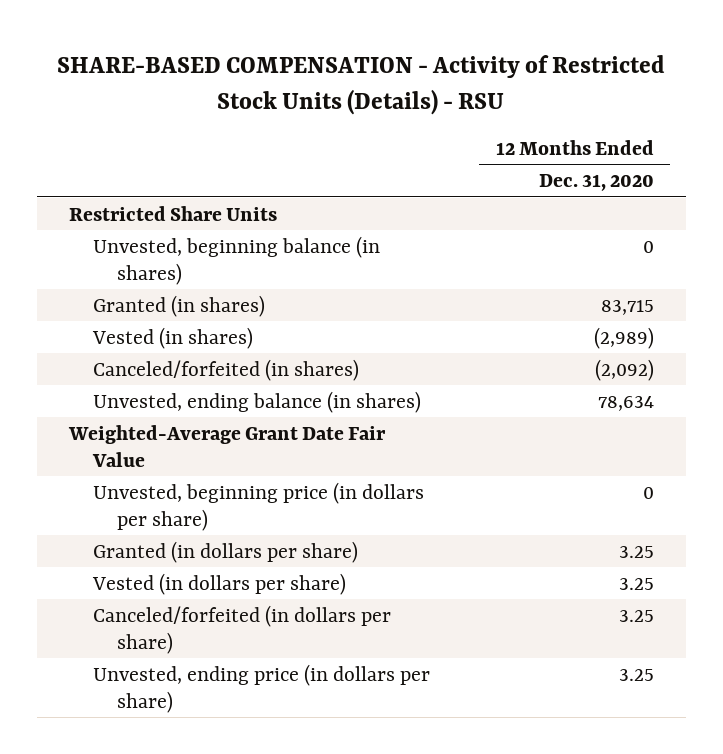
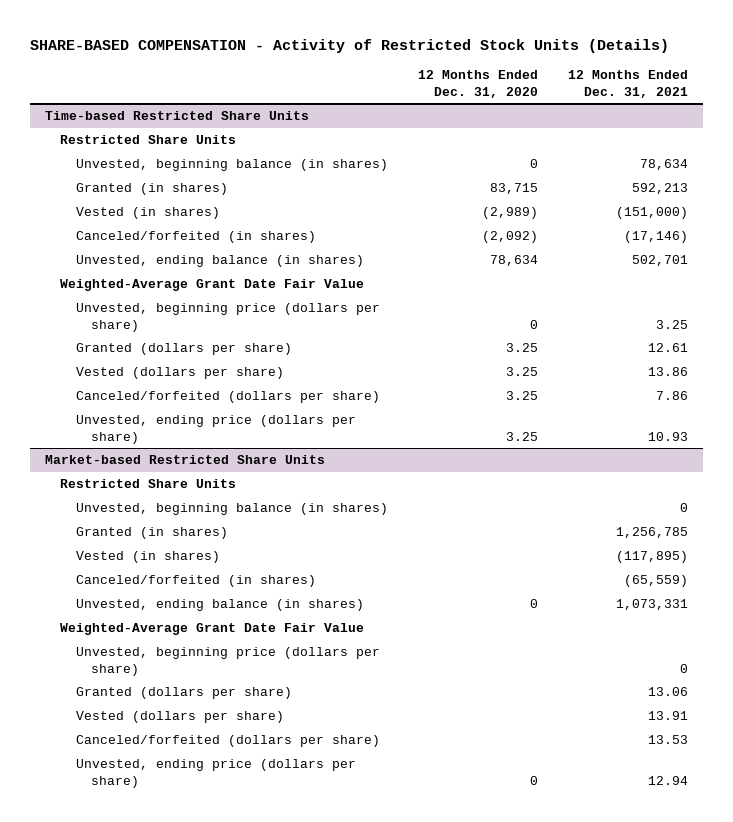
[57,54,666,115] SHARE-BASED COMPENSATION - Activity of Restricted Stock Units (Details) - RSU -> [29,39,669,54] SHARE-BASED COMPENSATION - Activity of Restricted Stock Units (Details)
none -> [567,70,688,98] 12 Months Ended Dec. 31, 2021
none -> [44,111,309,121] Time-based Restricted Share Units
[93,481,425,531] Unvested, beginning price (in dollars per share) -> [75,303,380,332] Unvested, beginning price (dollars per share)
[93,540,359,563] Granted (in dollars per share) -> [75,343,292,356] Granted (dollars per share)
[92,572,347,595] Vested (in dollars per share) -> [75,367,284,380] Vested (dollars per share)
[93,604,392,654] Canceled/forfeited (in dollars per share) -> [75,391,380,404] Canceled/forfeited (dollars per share)
[93,663,431,713] Unvested, ending price (in dollars per share) -> [75,415,356,444] Unvested, ending price (dollars per share)
none -> [44,455,325,465] Market-based Restricted Share Units
none -> [60,479,237,489] Restricted Share Units
none -> [75,503,388,516] Unvested, beginning balance (in shares)
none -> [75,527,228,540] Granted (in shares)
none -> [75,551,220,564] Vested (in shares)
none -> [75,575,316,588] Canceled/forfeited (in shares)
none -> [75,599,364,612] Unvested, ending balance (in shares)
none -> [60,623,365,636] Weighted-Average Grant Date Fair Value
none -> [75,647,380,676] Unvested, beginning price (dollars per share)
none -> [75,687,292,700] Granted (dollars per share)
none -> [75,711,284,724] Vested (dollars per share)
none -> [75,735,380,748] Canceled/forfeited (dollars per share)
none -> [75,759,356,788] Unvested, ending price (dollars per share)

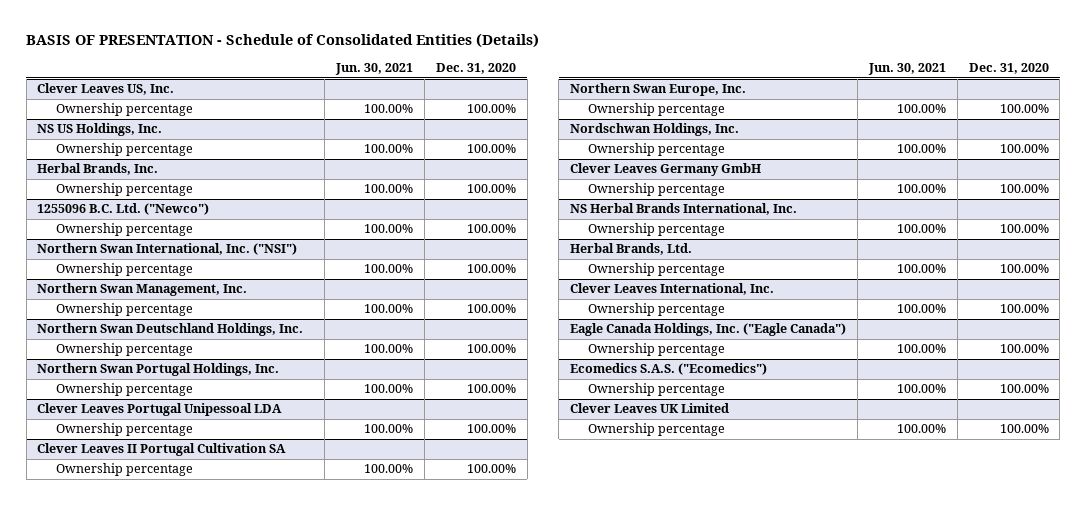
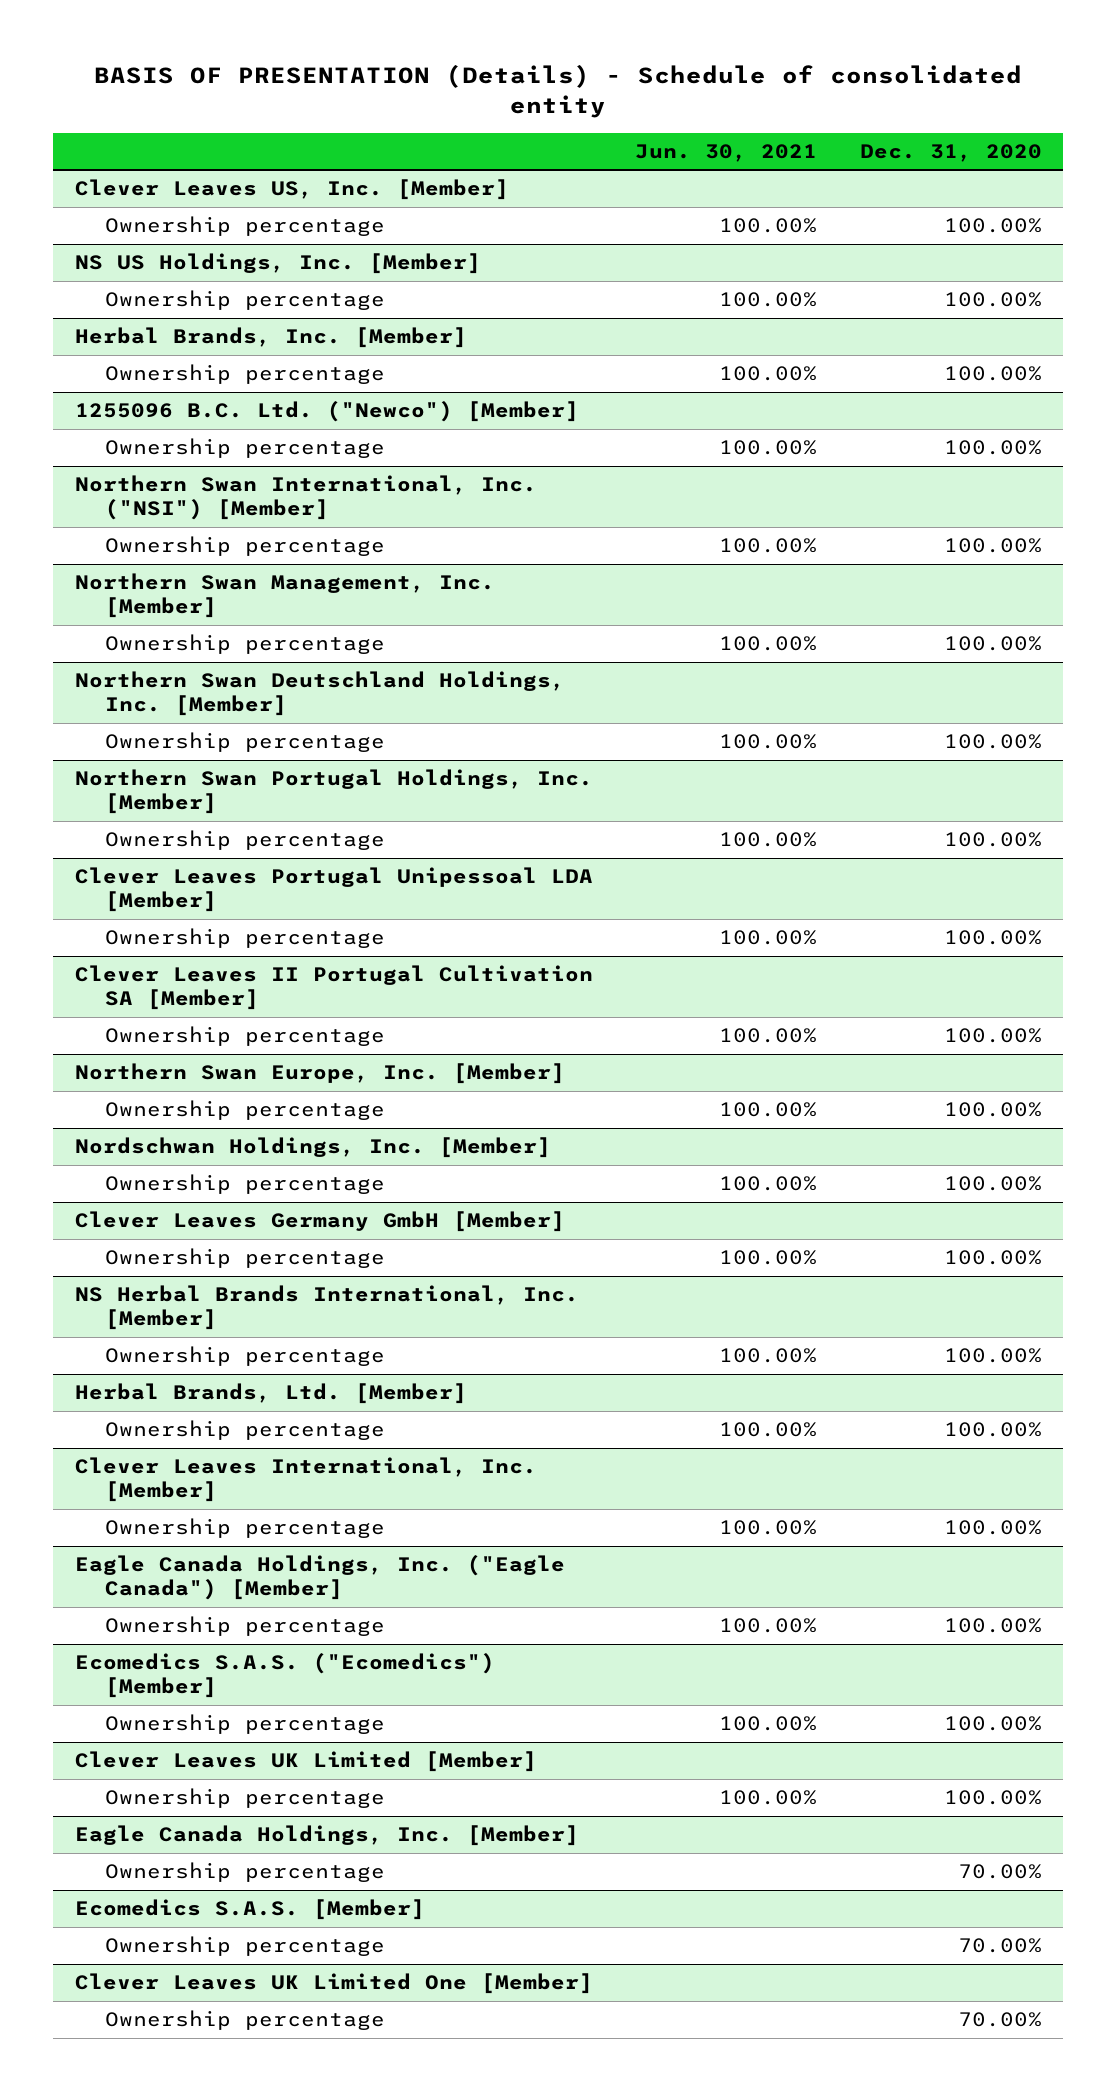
[26,33,540,49] BASIS OF PRESENTATION - Schedule of Consolidated Entities (Details) -> [94,64,1023,119] BASIS OF PRESENTATION (Details) - Schedule of consolidated entity
[37,83,175,96] Clever Leaves US, Inc. -> [74,179,509,201] Clever Leaves US, Inc. [Member]
[37,123,163,137] NS US Holdings, Inc. -> [74,253,481,275] NS US Holdings, Inc. [Member]
[37,163,159,176] Herbal Brands, Inc. -> [74,327,467,349] Herbal Brands, Inc. [Member]
[37,203,210,216] 1255096 B.C. Ltd. ("Newco") -> [74,401,579,423] 1255096 B.C. Ltd. ("Newco") [Member]
[37,243,298,256] Northern Swan International, Inc. ("NSI") -> [74,475,537,520] Northern Swan International, Inc. ("NSI") [Member]
[37,283,248,297] Northern Swan Management, Inc. -> [74,573,495,618] Northern Swan Management, Inc. [Member]
[37,323,304,337] Northern Swan Deutschland Holdings, Inc. -> [74,671,565,716] Northern Swan Deutschland Holdings, Inc. [Member]
[37,363,280,377] Northern Swan Portugal Holdings, Inc. -> [74,769,593,814] Northern Swan Portugal Holdings, Inc. [Member]
[37,403,283,417] Clever Leaves Portugal Unipessoal LDA -> [74,867,593,912] Clever Leaves Portugal Unipessoal LDA [Member]
[37,443,287,457] Clever Leaves II Portugal Cultivation SA -> [74,965,593,1010] Clever Leaves II Portugal Cultivation SA [Member]
[569,83,746,97] Northern Swan Europe, Inc. -> [74,1063,565,1085] Northern Swan Europe, Inc. [Member]
[569,123,739,137] Nordschwan Holdings, Inc. -> [74,1137,551,1159] Nordschwan Holdings, Inc. [Member]
[569,163,761,177] Clever Leaves Germany GmbH -> [74,1211,565,1233] Clever Leaves Germany GmbH [Member]
[569,203,797,216] NS Herbal Brands International, Inc. -> [74,1285,579,1330] NS Herbal Brands International, Inc. [Member]
[569,243,692,256] Herbal Brands, Ltd. -> [74,1383,467,1405] Herbal Brands, Ltd. [Member]
[569,283,774,296] Clever Leaves International, Inc. -> [74,1457,537,1502] Clever Leaves International, Inc. [Member]
[569,323,846,337] Eagle Canada Holdings, Inc. ("Eagle Canada") -> [74,1555,565,1600] Eagle Canada Holdings, Inc. ("Eagle Canada") [Member]
[569,363,767,376] Ecomedics S.A.S. ("Ecomedics") -> [74,1653,495,1698] Ecomedics S.A.S. ("Ecomedics") [Member]
[569,403,729,414] Clever Leaves UK Limited -> [74,1751,537,1773] Clever Leaves UK Limited [Member]
none -> [74,1825,579,1847] Eagle Canada Holdings, Inc. [Member]
none -> [104,1862,385,1883] Ownership percentage
none -> [74,1899,425,1921] Ecomedics S.A.S. [Member]
none -> [104,1936,385,1957] Ownership percentage
none -> [74,1973,593,1995] Clever Leaves UK Limited One [Member]
none -> [104,2010,385,2031] Ownership percentage

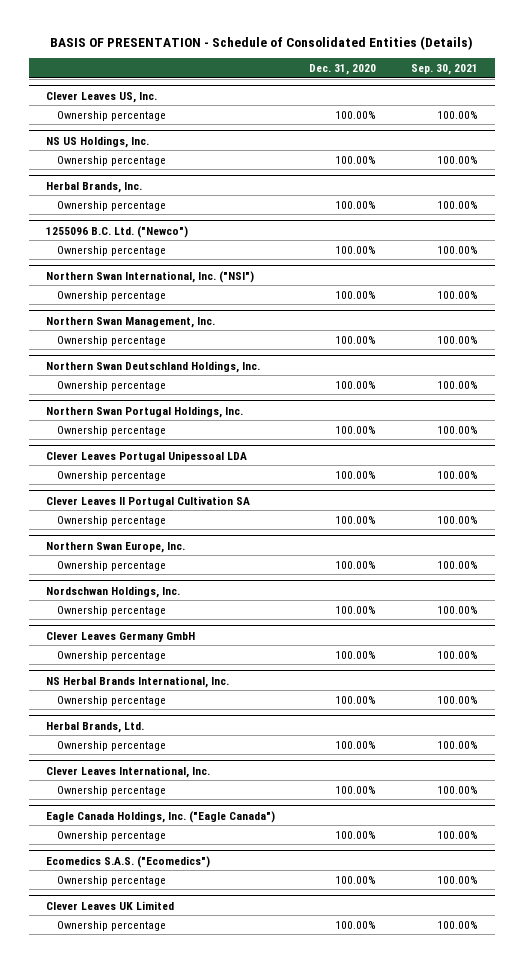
[94,64,1023,119] BASIS OF PRESENTATION (Details) - Schedule of consolidated entity -> [49,35,473,50] BASIS OF PRESENTATION - Schedule of Consolidated Entities (Details)
[635,143,818,162] Jun. 30, 2021 -> none
none -> [410,64,478,76] Sep. 30, 2021
[74,179,509,201] Clever Leaves US, Inc. [Member] -> [45,91,157,103] Clever Leaves US, Inc.
[74,253,481,275] NS US Holdings, Inc. [Member] -> [45,135,149,148] NS US Holdings, Inc.
[74,327,467,349] Herbal Brands, Inc. [Member] -> [45,181,142,193] Herbal Brands, Inc.
[74,401,579,423] 1255096 B.C. Ltd. ("Newco") [Member] -> [45,225,188,238] 1255096 B.C. Ltd. ("Newco")
[74,475,537,520] Northern Swan International, Inc. ("NSI") [Member] -> [45,270,254,283] Northern Swan International, Inc. ("NSI")
[74,573,495,618] Northern Swan Management, Inc. [Member] -> [45,316,215,328] Northern Swan Management, Inc.
[74,671,565,716] Northern Swan Deutschland Holdings, Inc. [Member] -> [45,360,260,373] Northern Swan Deutschland Holdings, Inc.
[74,769,593,814] Northern Swan Portugal Holdings, Inc. [Member] -> [45,405,243,418] Northern Swan Portugal Holdings, Inc.
[74,867,593,912] Clever Leaves Portugal Unipessoal LDA [Member] -> [45,450,247,462] Clever Leaves Portugal Unipessoal LDA
[74,965,593,1010] Clever Leaves II Portugal Cultivation SA [Member] -> [45,495,250,507] Clever Leaves II Portugal Cultivation SA
[74,1063,565,1085] Northern Swan Europe, Inc. [Member] -> [45,541,185,553] Northern Swan Europe, Inc.
[74,1137,551,1159] Nordschwan Holdings, Inc. [Member] -> [45,585,180,598] Nordschwan Holdings, Inc.
[74,1211,565,1233] Clever Leaves Germany GmbH [Member] -> [45,631,195,642] Clever Leaves Germany GmbH
[74,1285,579,1330] NS Herbal Brands International, Inc. [Member] -> [45,675,229,688] NS Herbal Brands International, Inc.
[74,1383,467,1405] Herbal Brands, Ltd. [Member] -> [45,721,144,733] Herbal Brands, Ltd.
[74,1457,537,1502] Clever Leaves International, Inc. [Member] -> [45,765,210,778] Clever Leaves International, Inc.
[74,1555,565,1600] Eagle Canada Holdings, Inc. ("Eagle Canada") [Member] -> [45,810,275,823] Eagle Canada Holdings, Inc. ("Eagle Canada")
[74,1653,495,1698] Ecomedics S.A.S. ("Ecomedics") [Member] -> [45,855,210,868] Ecomedics S.A.S. ("Ecomedics")
[74,1751,537,1773] Clever Leaves UK Limited [Member] -> [45,900,174,910] Clever Leaves UK Limited
[74,1825,579,1847] Eagle Canada Holdings, Inc. [Member] -> none
[104,1862,385,1883] Ownership percentage -> none
[74,1899,425,1921] Ecomedics S.A.S. [Member] -> none
[104,1936,385,1957] Ownership percentage -> none
[74,1973,593,1995] Clever Leaves UK Limited One [Member] -> none
[104,2010,385,2031] Ownership percentage -> none

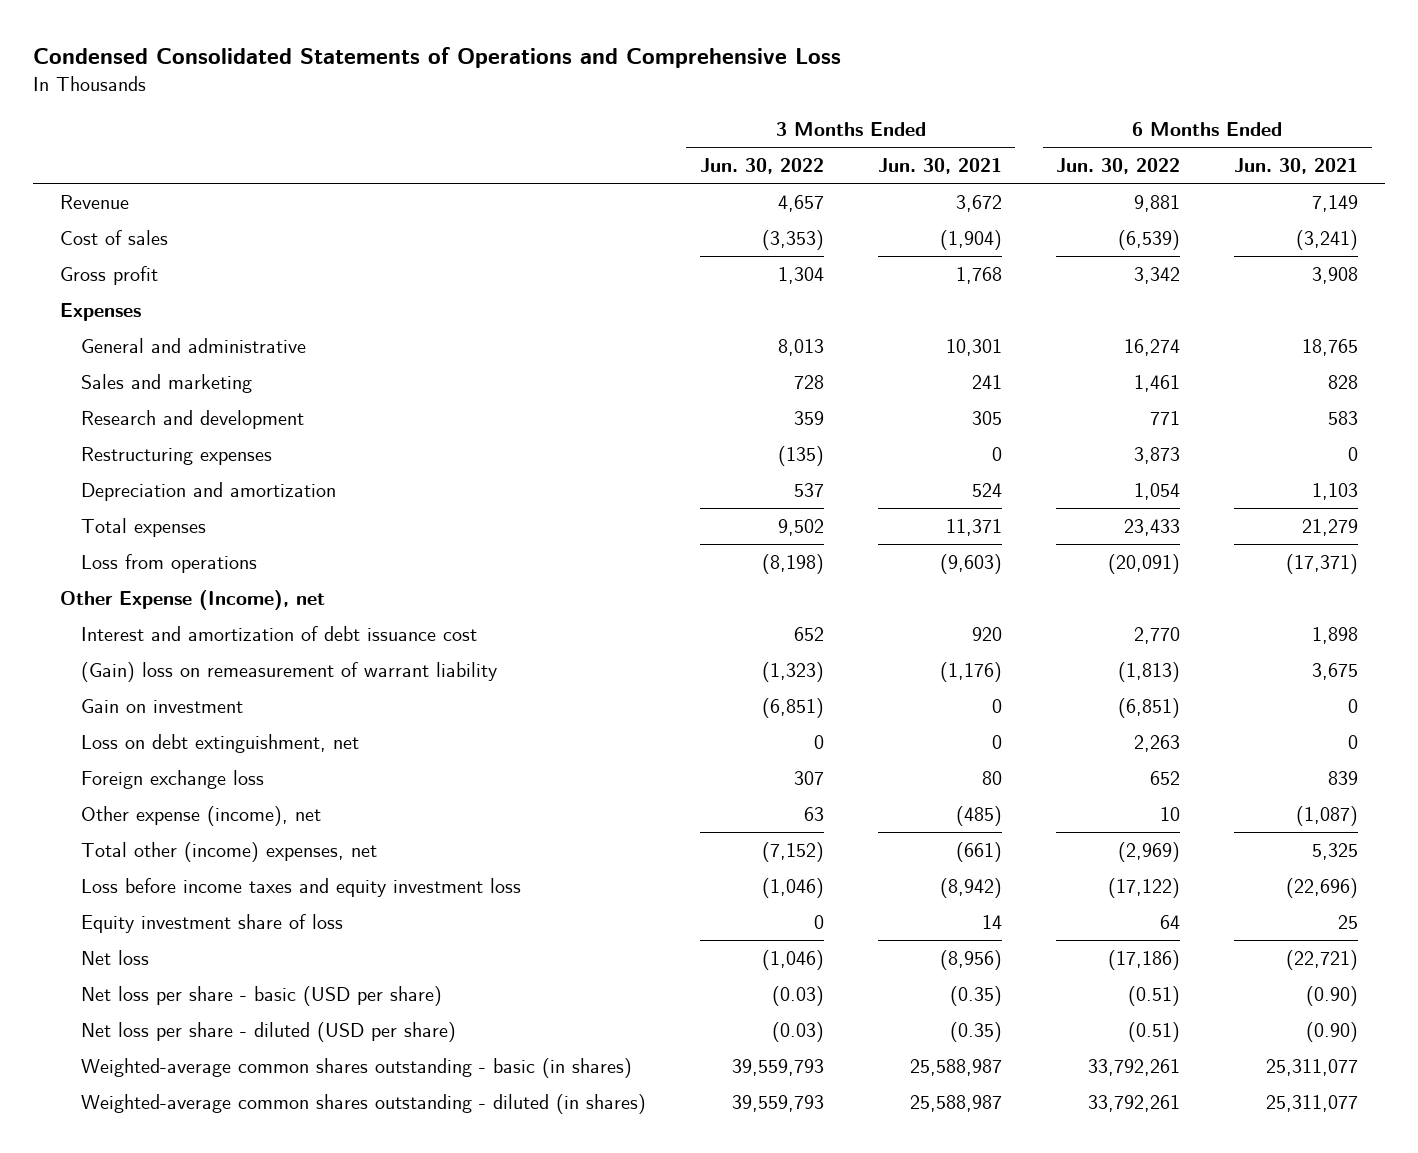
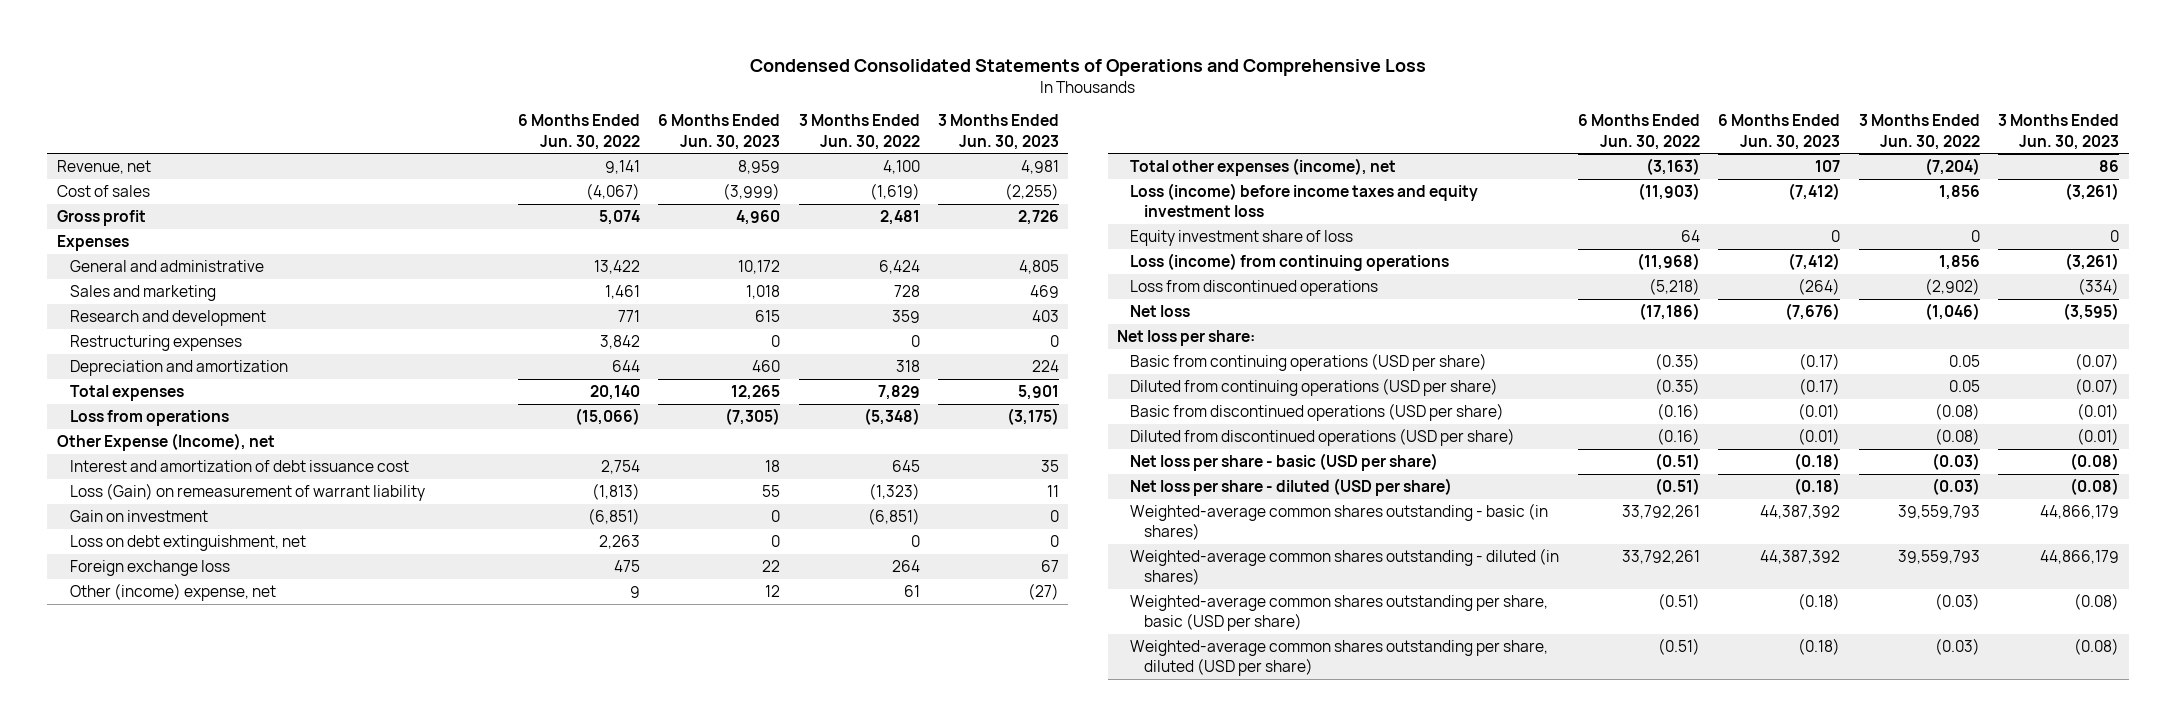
[877,158,1002,175] Jun. 30, 2021 -> none
[1234,158,1359,175] Jun. 30, 2021 -> none
none -> [658,114,781,150] 6 Months Ended Jun. 30, 2023
none -> [938,114,1060,150] 3 Months Ended Jun. 30, 2023
[60,194,130,209] Revenue -> [56,160,151,175] Revenue, net
[777,194,824,212] 4,657 -> [882,160,920,175] 4,100
[1134,194,1181,212] 9,881 -> [604,160,640,175] 9,141
[761,229,824,250] (3,353) -> [869,183,920,201] (1,619)
[1118,229,1181,250] (6,539) -> [585,183,640,201] (4,067)
[777,266,824,284] 1,304 -> [879,210,920,226] 2,481
[1134,266,1181,284] 3,342 -> [598,210,640,226] 5,074
[777,338,824,356] 8,013 -> [878,260,920,275] 6,424
[1124,338,1181,356] 16,274 -> [593,260,640,275] 13,422
[777,445,824,466] (135) -> [910,335,920,348] 0
[1134,446,1181,464] 3,873 -> [599,335,640,350] 3,842
[793,482,824,497] 537 -> [895,360,920,373] 318
[1134,482,1181,500] 1,054 -> [611,360,640,373] 644
[777,518,824,536] 9,502 -> [877,385,920,401] 7,829
[1124,518,1181,536] 23,433 -> [589,385,640,401] 20,140
[761,553,824,574] (8,198) -> [863,408,920,426] (5,348)
[1108,553,1181,574] (20,091) -> [574,408,640,426] (15,066)
[793,626,824,641] 652 -> [891,460,920,473] 645
[1134,626,1181,644] 2,770 -> [600,460,640,475] 2,754
[80,661,497,682] (Gain) loss on remeasurement of warrant liability -> [70,483,426,502] Loss (Gain) on remeasurement of warrant liability
[793,770,824,785] 307 -> [891,560,920,573] 264
[1150,770,1181,785] 652 -> [613,560,640,573] 475
[80,805,321,826] Other expense (income), net -> [70,583,277,602] Other (income) expense, net
[803,806,824,821] 63 -> [903,585,920,598] 61
[1160,806,1181,821] 10 -> [629,586,640,599] 9
[80,841,377,862] Total other (income) expenses, net -> [1130,158,1397,177] Total other expenses (income), net
[761,841,824,862] (7,152) -> [1924,158,1980,176] (7,204)
[1118,841,1181,862] (2,969) -> [1645,158,1700,176] (3,163)
[80,877,521,897] Loss before income taxes and equity investment loss -> [1130,183,1479,218] Loss (income) before income taxes and equity investment loss
[761,877,824,898] (1,046) -> [1938,185,1980,201] 1,856
[1108,877,1181,898] (17,122) -> [1637,183,1700,201] (11,903)
none -> [1130,253,1450,272] Loss (income) from continuing operations
none -> [1130,280,1379,297] Loss from discontinued operations
none -> [1116,330,1255,347] Net loss per share:
none -> [1130,353,1488,372] Basic from continuing operations (USD per share)
none -> [1130,378,1499,397] Diluted from continuing operations (USD per share)
none -> [1130,403,1505,422] Basic from discontinued operations (USD per share)
none -> [1130,428,1516,447] Diluted from discontinued operations (USD per share)
none -> [1130,595,1549,632] Weighted-average common shares outstanding per share, basic (USD per share)
none -> [1130,640,1549,677] Weighted-average common shares outstanding per share, diluted (USD per share)

